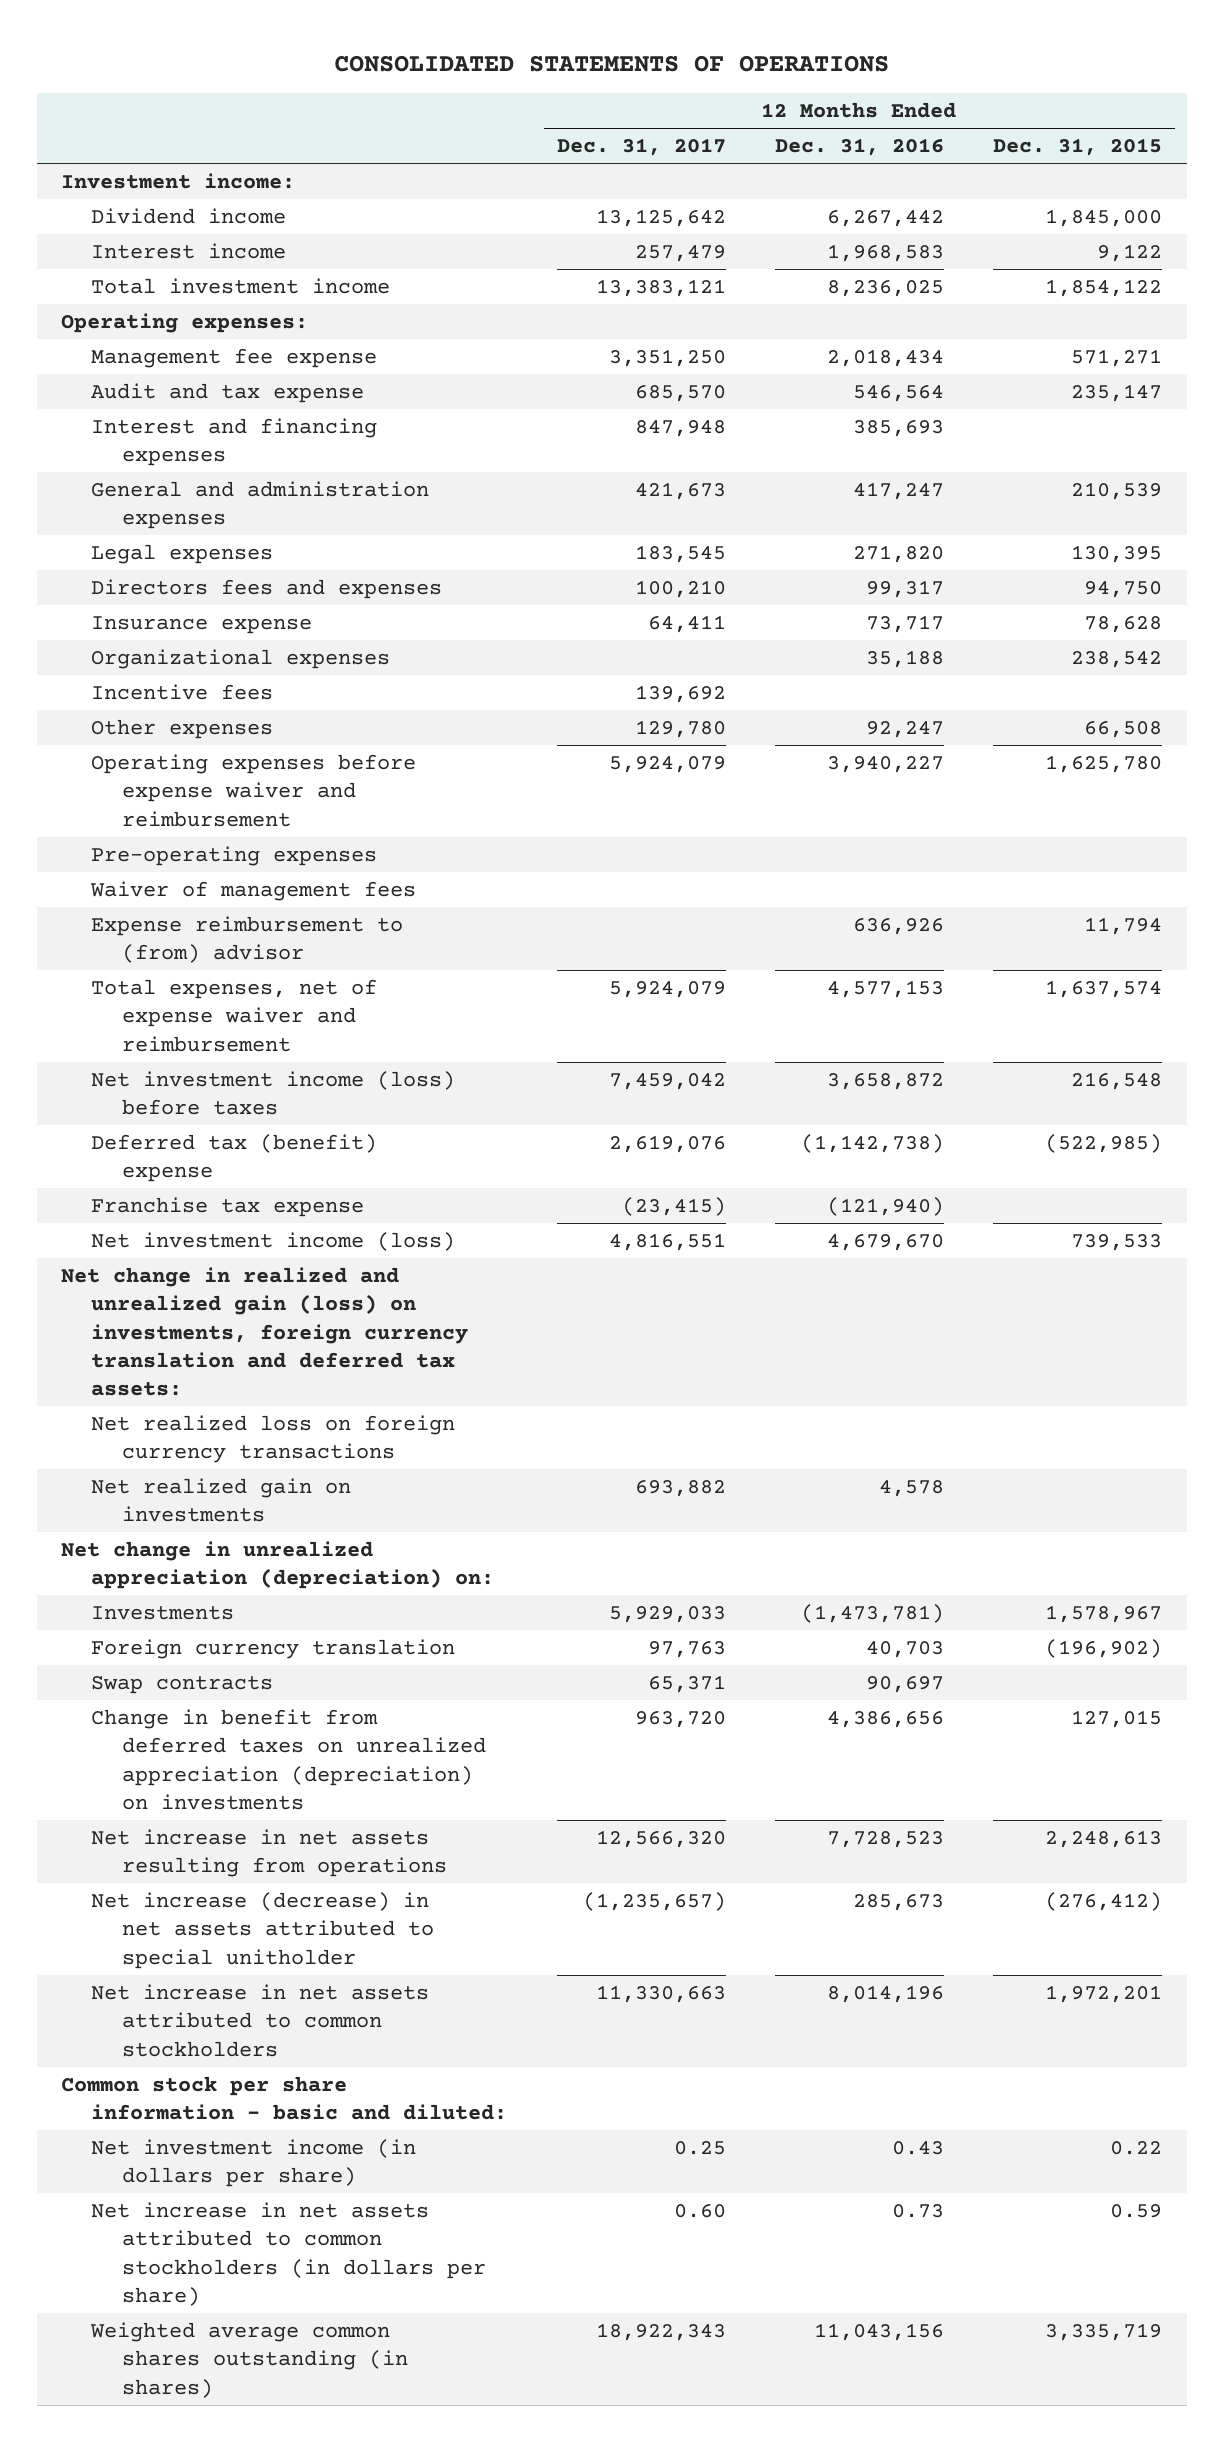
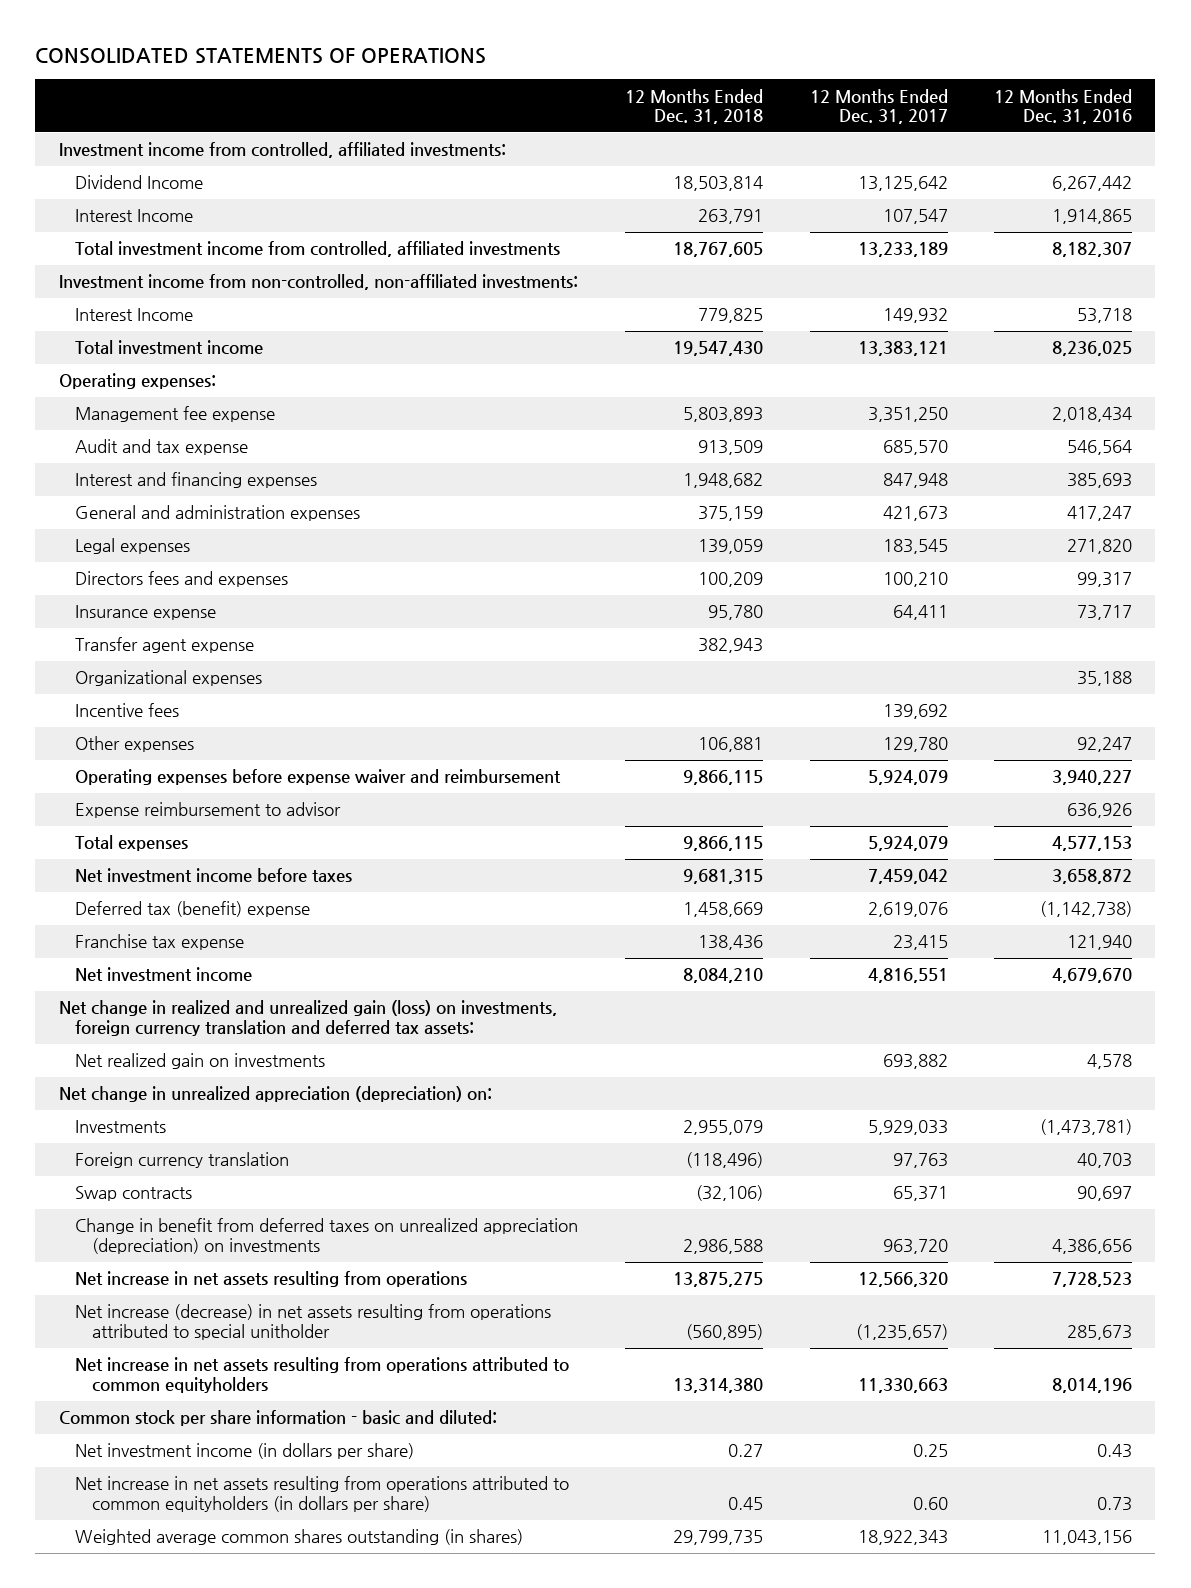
[993,138,1163,157] Dec. 31, 2015 -> none
none -> [624,88,763,125] 12 Months Ended Dec. 31, 2018
[61,172,296,189] Investment income: -> [58,142,506,159] Investment income from controlled, affiliated investments:
[91,207,287,224] Dividend income -> [75,175,204,190] Dividend Income
[91,242,287,259] Interest income -> [75,209,194,223] Interest Income
[634,244,726,262] 257,479 -> [882,209,948,225] 107,547
[826,243,944,262] 1,968,583 -> [1052,209,1133,225] 1,914,865
none -> [75,241,561,258] Total investment income from controlled, affiliated investments
none -> [58,274,578,291] Investment income from non-controlled, non-affiliated investments:
none -> [75,308,194,322] Interest Income
none -> [75,637,255,654] Transfer agent expense
[91,845,378,866] Pre-operating expenses -> none
[90,880,417,901] Waiver of management fees -> none
[91,915,404,964] Expense reimbursement to (from) advisor -> [75,802,342,819] Expense reimbursement to advisor
[91,978,378,1052] Total expenses, net of expense waiver and reimbursement -> [75,835,189,852] Total expenses
[91,1070,456,1116] Net investment income (loss) before taxes -> [75,868,353,884] Net investment income before taxes
[621,1196,726,1216] (23,415) -> [892,935,948,951] 23,415
[826,1196,944,1216] (121,940) -> [1067,935,1133,951] 121,940
[91,1231,456,1251] Net investment income (loss) -> [75,967,253,983] Net investment income
[91,1414,456,1464] Net realized loss on foreign currency transactions -> none
[91,1891,434,1969] Net increase (decrease) in net assets attributed to special unitholder -> [75,1304,552,1341] Net increase (decrease) in net assets resulting from operations attributed to special unitholder
[91,1983,430,2057] Net increase in net assets attributed to common stockholders -> [75,1357,570,1394] Net increase in net assets resulting from operations attributed to common equityholders
[91,2201,486,2306] Net increase in net assets attributed to common stockholders (in dollars per share) -> [75,1476,570,1513] Net increase in net assets resulting from operations attributed to common equityholders (in dollars per share)

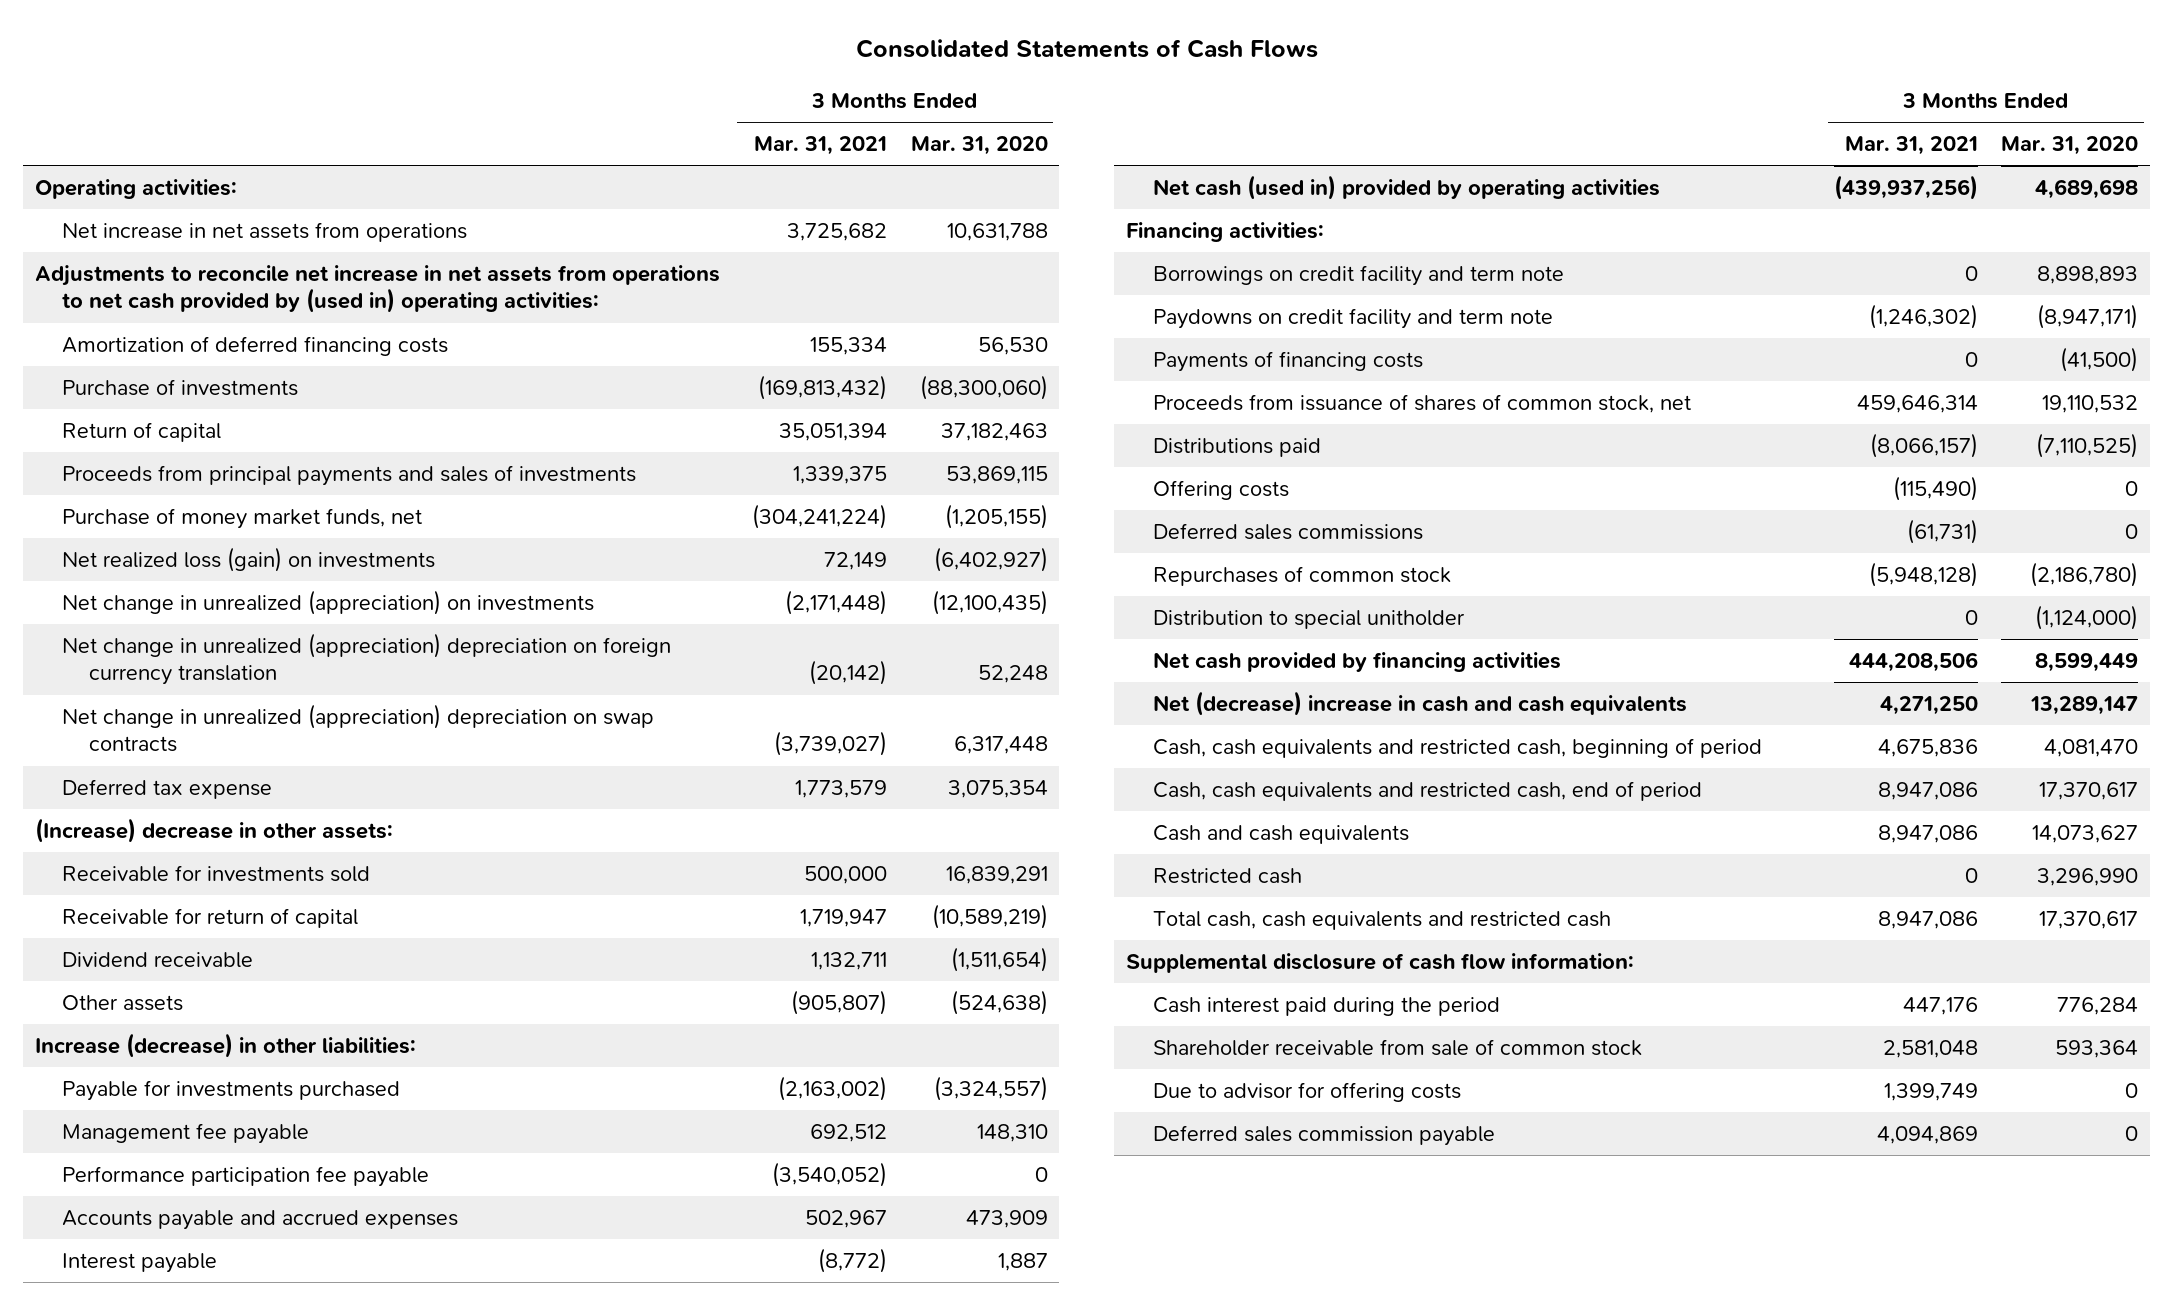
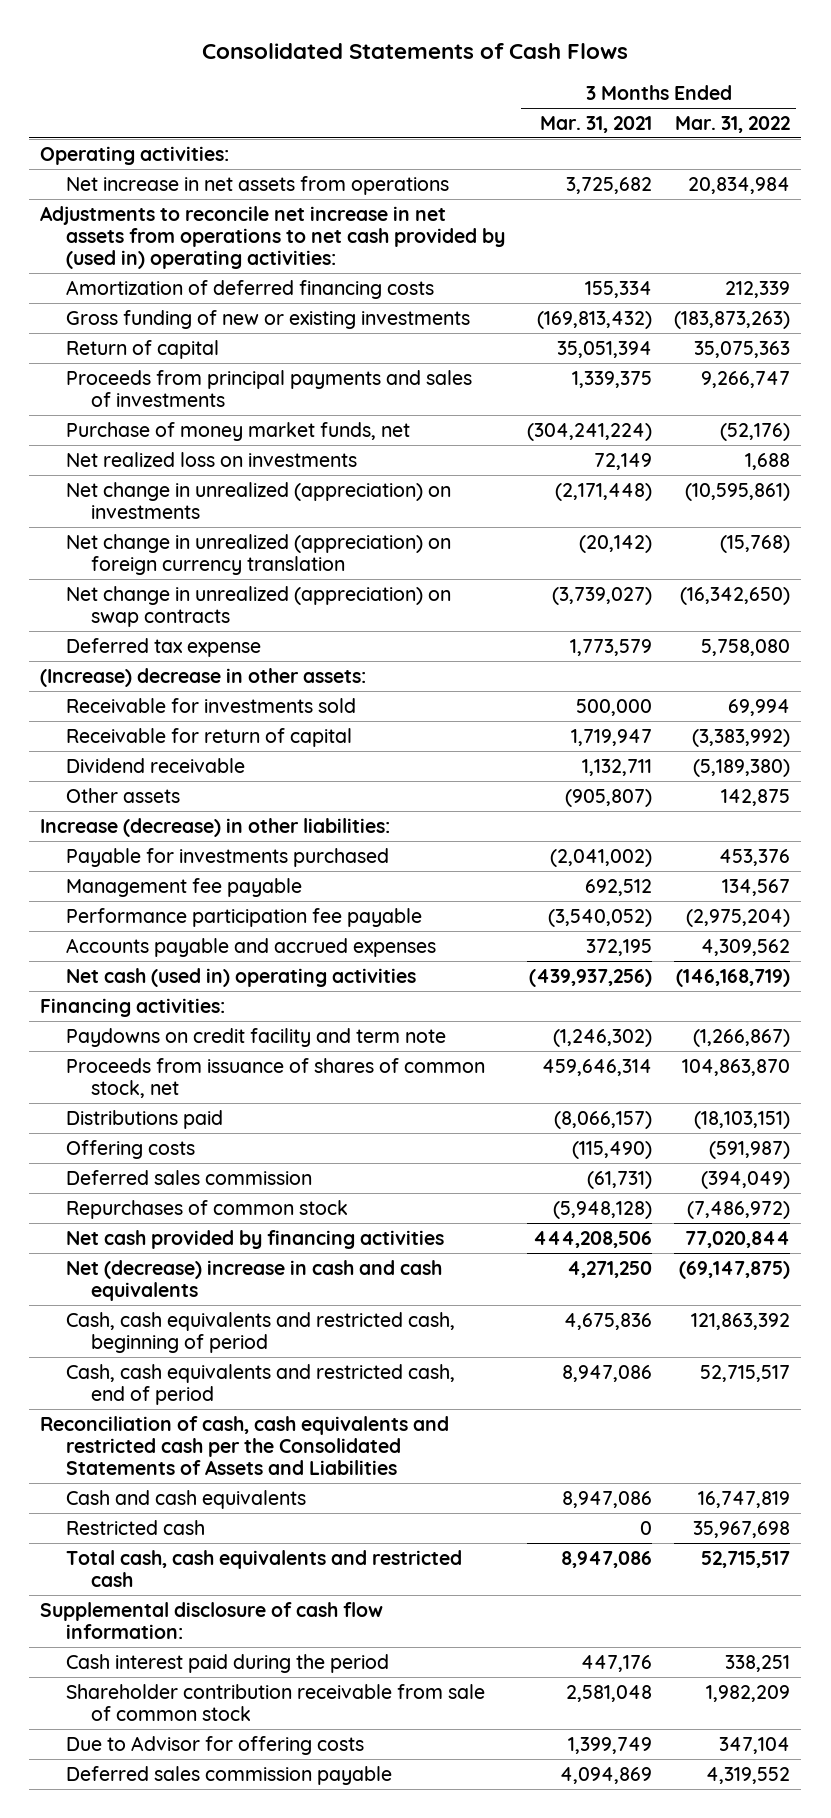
[910,136,1048,156] Mar. 31, 2020 -> none
none -> [675,115,791,133] Mar. 31, 2022
[61,378,298,396] Purchase of investments -> [65,309,470,329] Gross funding of new or existing investments
[61,546,435,572] Net realized loss (gain) on investments -> [65,451,357,467] Net realized loss on investments
[61,632,671,686] Net change in unrealized (appreciation) depreciation on foreign currency translation -> [65,533,451,576] Net change in unrealized (appreciation) on foreign currency translation
[61,703,654,753] Net change in unrealized (appreciation) depreciation on swap contracts -> [65,585,451,628] Net change in unrealized (appreciation) on swap contracts
[778,1075,888,1101] (2,163,002) -> [549,848,652,867] (2,041,002)
[61,1252,217,1273] Interest payable -> none
[805,1209,888,1228] 502,967 -> [585,938,652,956] 372,195
[1152,174,1660,200] Net cash (used in) provided by operating activities -> [65,967,416,987] Net cash (used in) operating activities
[1152,264,1564,286] Borrowings on credit facility and term note -> none
[1152,350,1423,372] Payments of financing costs -> none
[1152,522,1423,540] Deferred sales commissions -> [65,1169,312,1185] Deferred sales commission
[1152,609,1465,629] Distribution to special unitholder -> none
none -> [40,1415,450,1476] Reconciliation of cash, cash equivalents and restricted cash per the Consolidated Statements of Assets and Liabilities
[1152,1038,1642,1056] Shareholder receivable from sale of common stock -> [65,1683,485,1722] Shareholder contribution receivable from sale of common stock
[1152,1081,1461,1102] Due to advisor for offering costs -> [65,1735,364,1755] Due to Advisor for offering costs

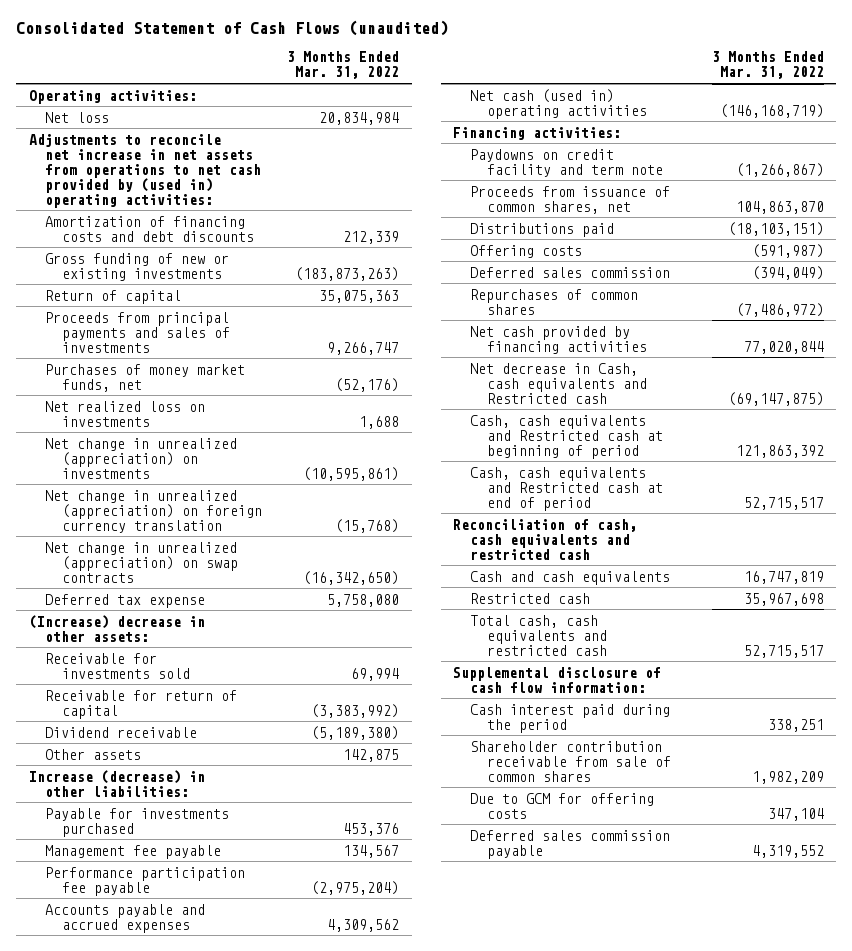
[202,43,629,60] Consolidated Statements of Cash Flows -> [16,20,449,37] Consolidated Statement of Cash Flows (unaudited)
[539,115,652,133] Mar. 31, 2021 -> none
[65,175,449,195] Net increase in net assets from operations -> [45,111,110,123] Net loss
[65,279,434,299] Amortization of deferred financing costs -> [45,215,255,242] Amortization of financing costs and debt discounts
[65,421,410,441] Purchase of money market funds, net -> [45,363,246,392] Purchases of money market funds, net
[65,1057,485,1099] Proceeds from issuance of shares of common stock, net -> [470,185,671,214] Proceeds from issuance of common shares, net
[65,1199,348,1219] Repurchases of common stock -> [470,288,639,315] Repurchases of common shares
[65,1259,442,1302] Net (decrease) increase in cash and cash equivalents -> [470,362,647,404] Net decrease in Cash, cash equivalents and Restricted cash
[65,1311,455,1354] Cash, cash equivalents and restricted cash, beginning of period -> [470,414,663,459] Cash, cash equivalents and Restricted cash at beginning of period
[65,1363,455,1406] Cash, cash equivalents and restricted cash, end of period -> [470,466,663,511] Cash, cash equivalents and Restricted cash at end of period
[40,1415,450,1476] Reconciliation of cash, cash equivalents and restricted cash per the Consolidated Statements of Assets and Liabilities -> [453,518,638,560] Reconciliation of cash, cash equivalents and restricted cash
[65,1683,485,1722] Shareholder contribution receivable from sale of common stock -> [470,740,671,782] Shareholder contribution receivable from sale of common shares
[65,1735,364,1755] Due to Advisor for offering costs -> [470,792,655,819] Due to GCM for offering costs

